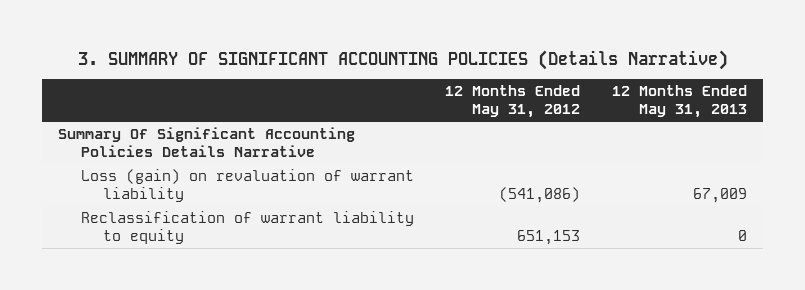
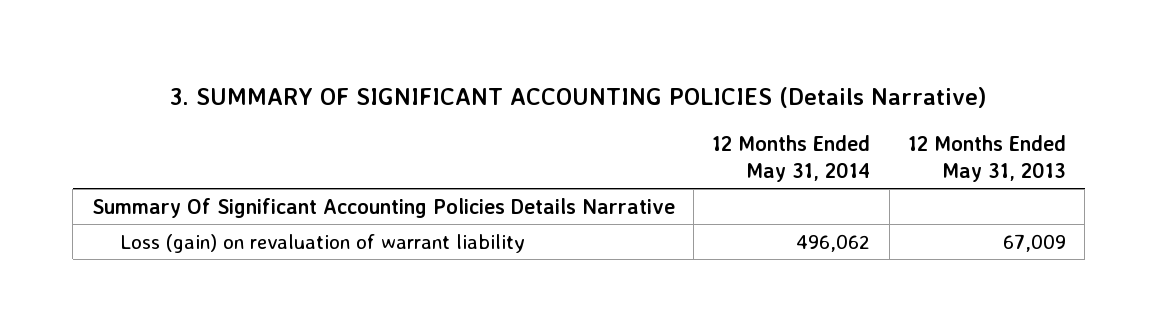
[445,85,581,119] 12 Months Ended May 31, 2012 -> none
none -> [712,135,871,182] 12 Months Ended May 31, 2014
[80,210,414,245] Reclassification of warrant liability to equity -> none

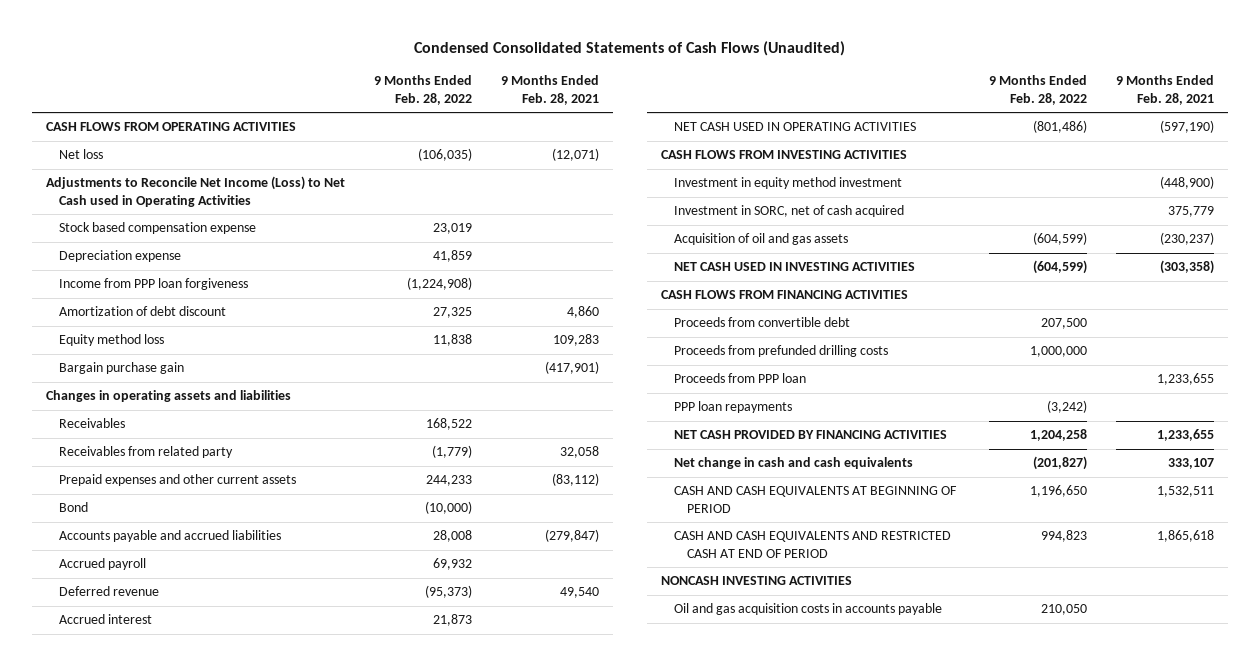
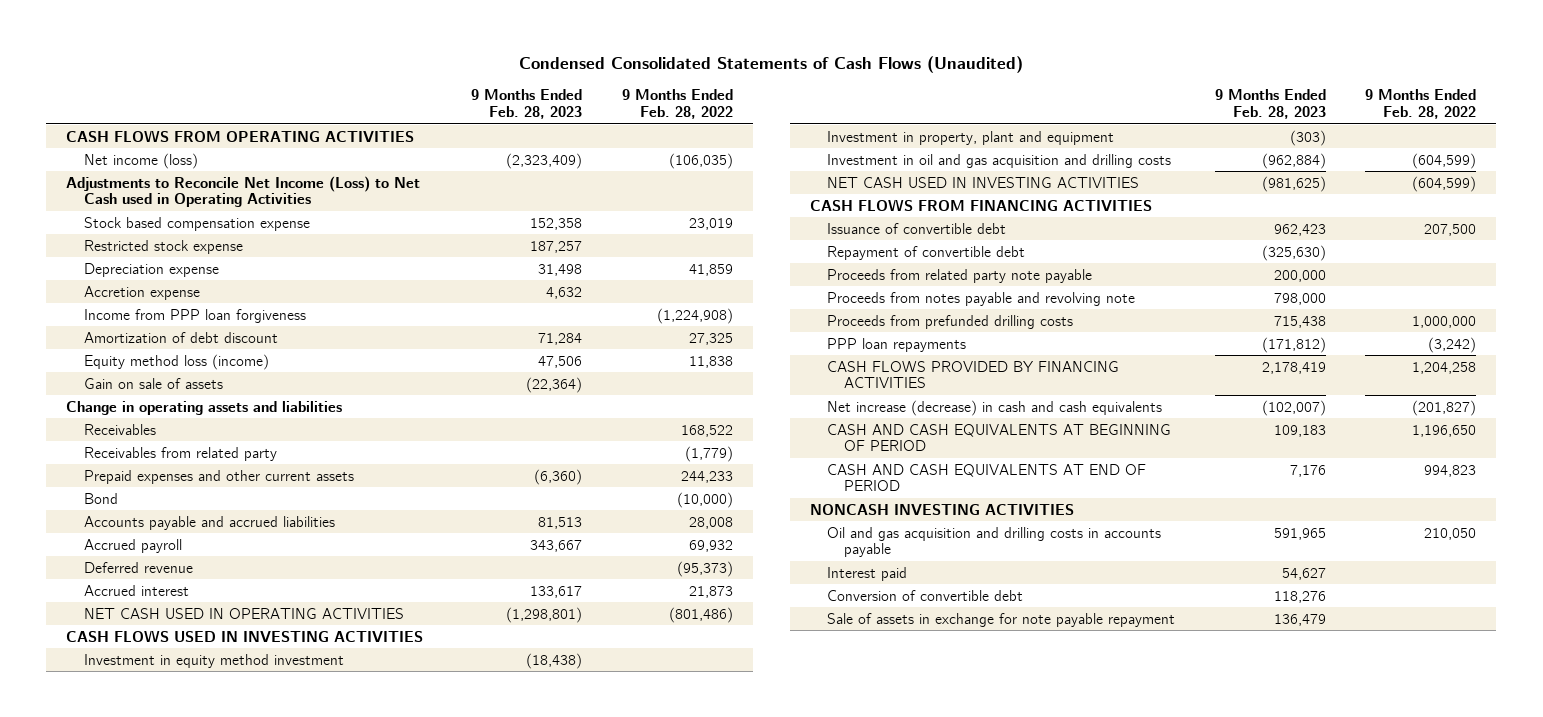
[500,75,599,105] 9 Months Ended Feb. 28, 2021 -> none
none -> [471,89,583,120] 9 Months Ended Feb. 28, 2023
[59,149,104,160] Net loss -> [83,152,198,169] Net income (loss)
none -> [83,239,243,254] Restricted stock expense
none -> [83,285,200,300] Accretion expense
[59,362,185,375] Bargain purchase gain -> none
[59,334,165,347] Equity method loss -> [83,353,269,370] Equity method loss (income)
none -> [83,377,223,389] Gain on sale of assets
[46,390,292,403] Changes in operating assets and liabilities -> [66,400,343,415] Change in operating assets and liabilities
[661,150,908,160] CASH FLOWS FROM INVESTING ACTIVITIES -> [66,629,424,642] CASH FLOWS USED IN INVESTING ACTIVITIES
[674,205,905,218] Investment in SORC, net of cash acquired -> none
none -> [826,130,1114,145] Investment in property, plant and equipment
[674,233,849,246] Acquisition of oil and gas assets -> [826,153,1171,168] Investment in oil and gas acquisition and drilling costs
[674,317,851,328] Proceeds from convertible debt -> [826,222,1006,234] Issuance of convertible debt
none -> [826,245,1025,260] Repayment of convertible debt
none -> [826,268,1092,283] Proceeds from related party note payable
none -> [826,291,1135,306] Proceeds from notes payable and revolving note
[674,373,807,384] Proceeds from PPP loan -> none
[674,430,948,440] NET CASH PROVIDED BY FINANCING ACTIVITIES -> [826,360,1119,389] CASH FLOWS PROVIDED BY FINANCING ACTIVITIES
[674,457,914,470] Net change in cash and cash equivalents -> [826,399,1162,416] Net increase (decrease) in cash and cash equivalents
[674,531,952,558] CASH AND CASH EQUIVALENTS AND RESTRICTED CASH AT END OF PERIOD -> [826,463,1146,492] CASH AND CASH EQUIVALENTS AT END OF PERIOD
[674,603,943,616] Oil and gas acquisition costs in accounts payable -> [826,526,1161,558] Oil and gas acquisition and drilling costs in accounts payable
none -> [826,566,907,581] Interest paid
none -> [826,589,1023,601] Conversion of convertible debt
none -> [826,612,1175,627] Sale of assets in exchange for note payable repayment

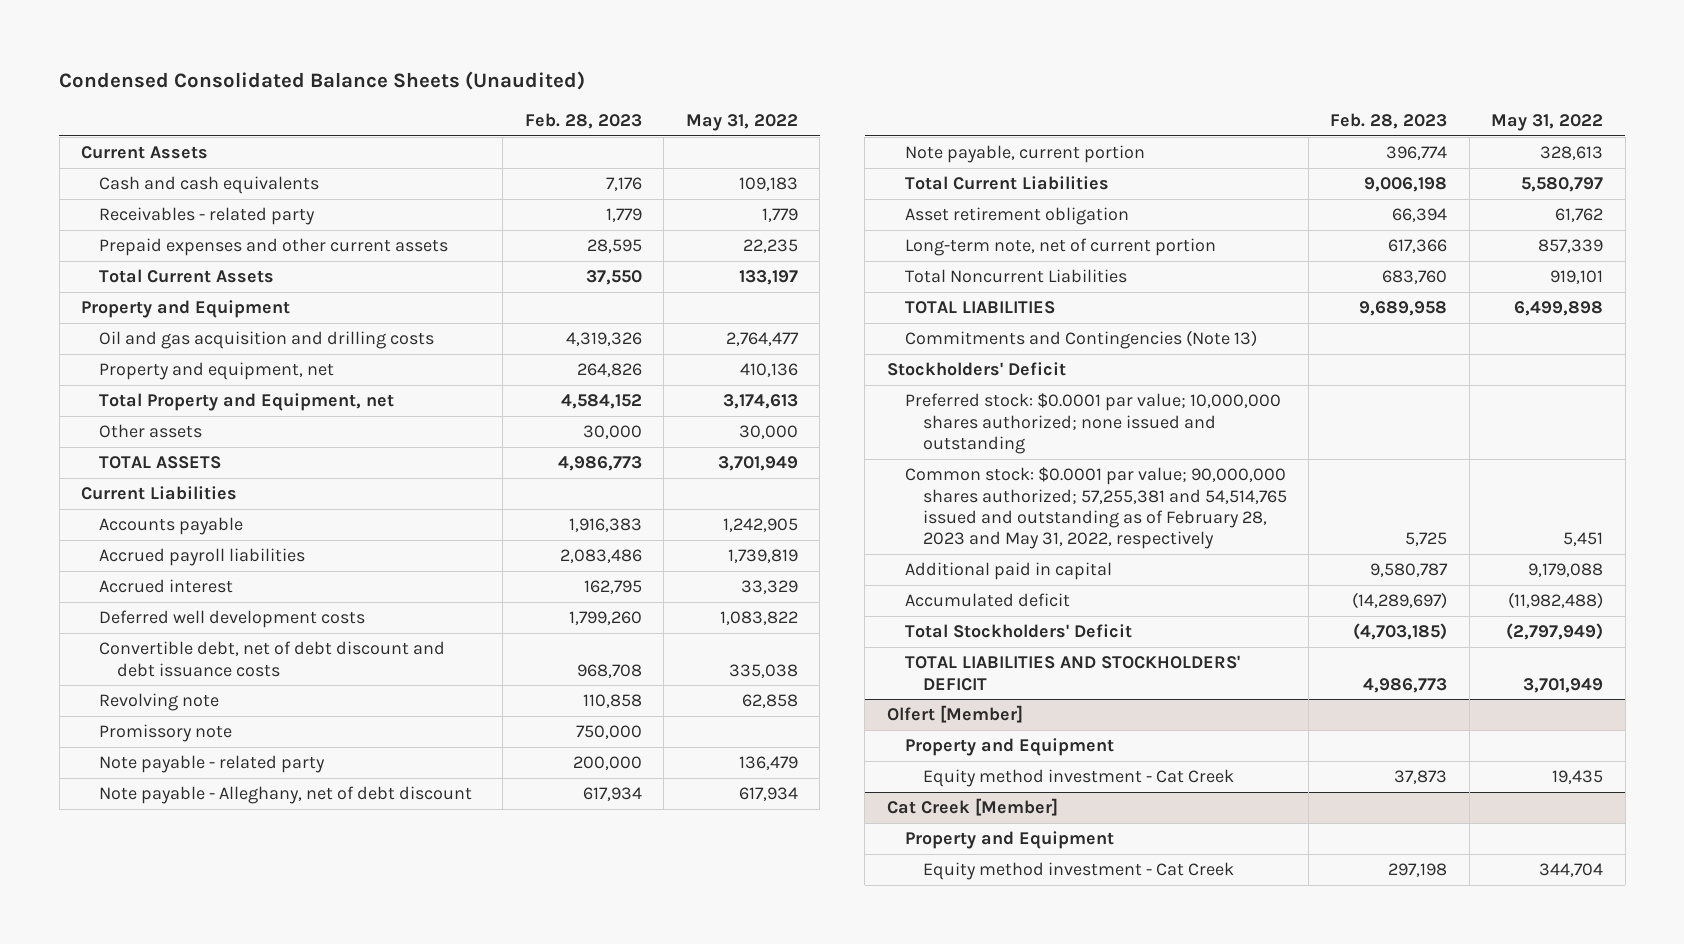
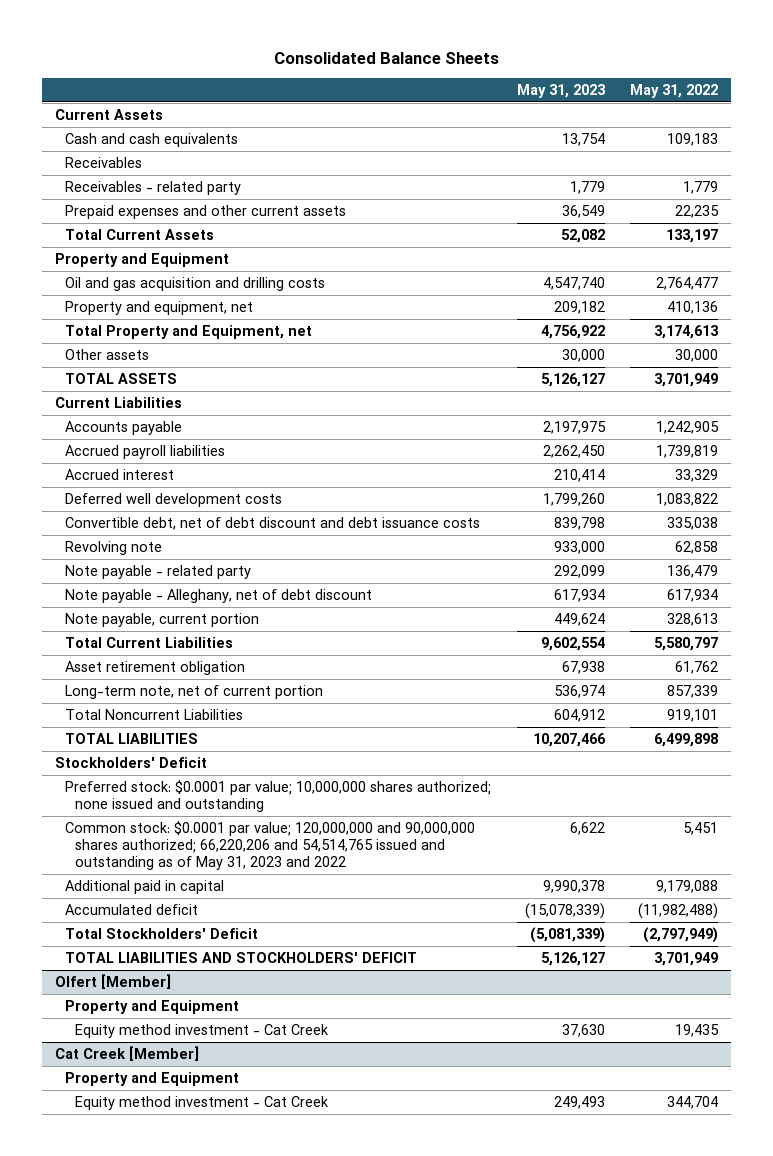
[59,70,586,90] Condensed Consolidated Balance Sheets (Unaudited) -> [273,52,499,65] Consolidated Balance Sheets
[524,113,642,130] Feb. 28, 2023 -> none
none -> [516,84,605,99] May 31, 2023
none -> [65,156,143,168] Receivables
[98,724,232,743] Promissory note -> none
[904,330,1257,350] Commitments and Contingencies (Note 13) -> none
[904,467,1287,550] Common stock: $0.0001 par value; 90,000,000 shares authorized; 57,255,381 and 54,514,765 issued and outstanding as of February 28, 2023 and May 31, 2022, respectively -> [65,820,476,871] Common stock: $0.0001 par value; 120,000,000 and 90,000,000 shares authorized; 66,220,206 and 54,514,765 issued and outstanding as of May 31, 2023 and 2022

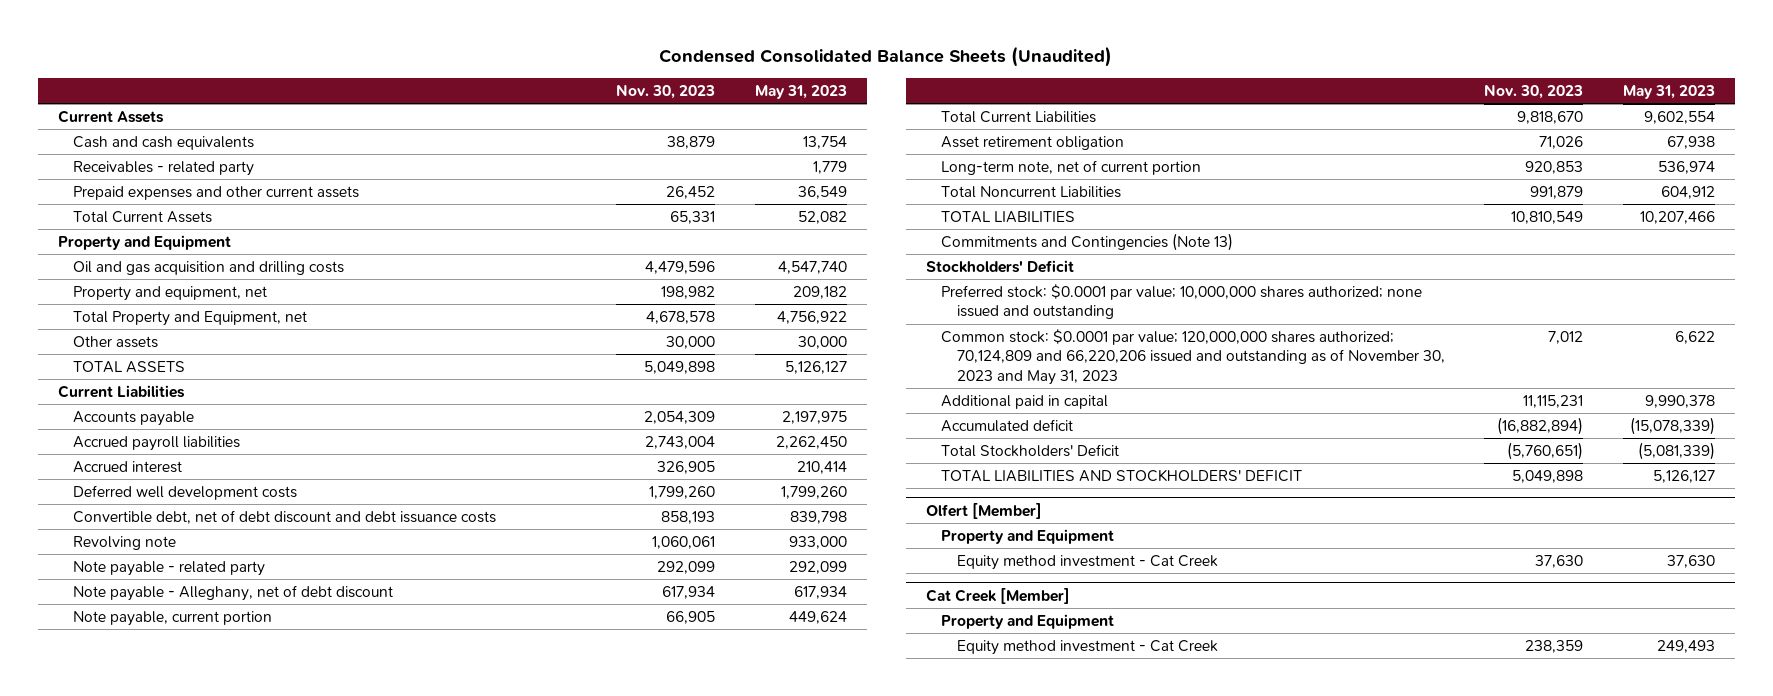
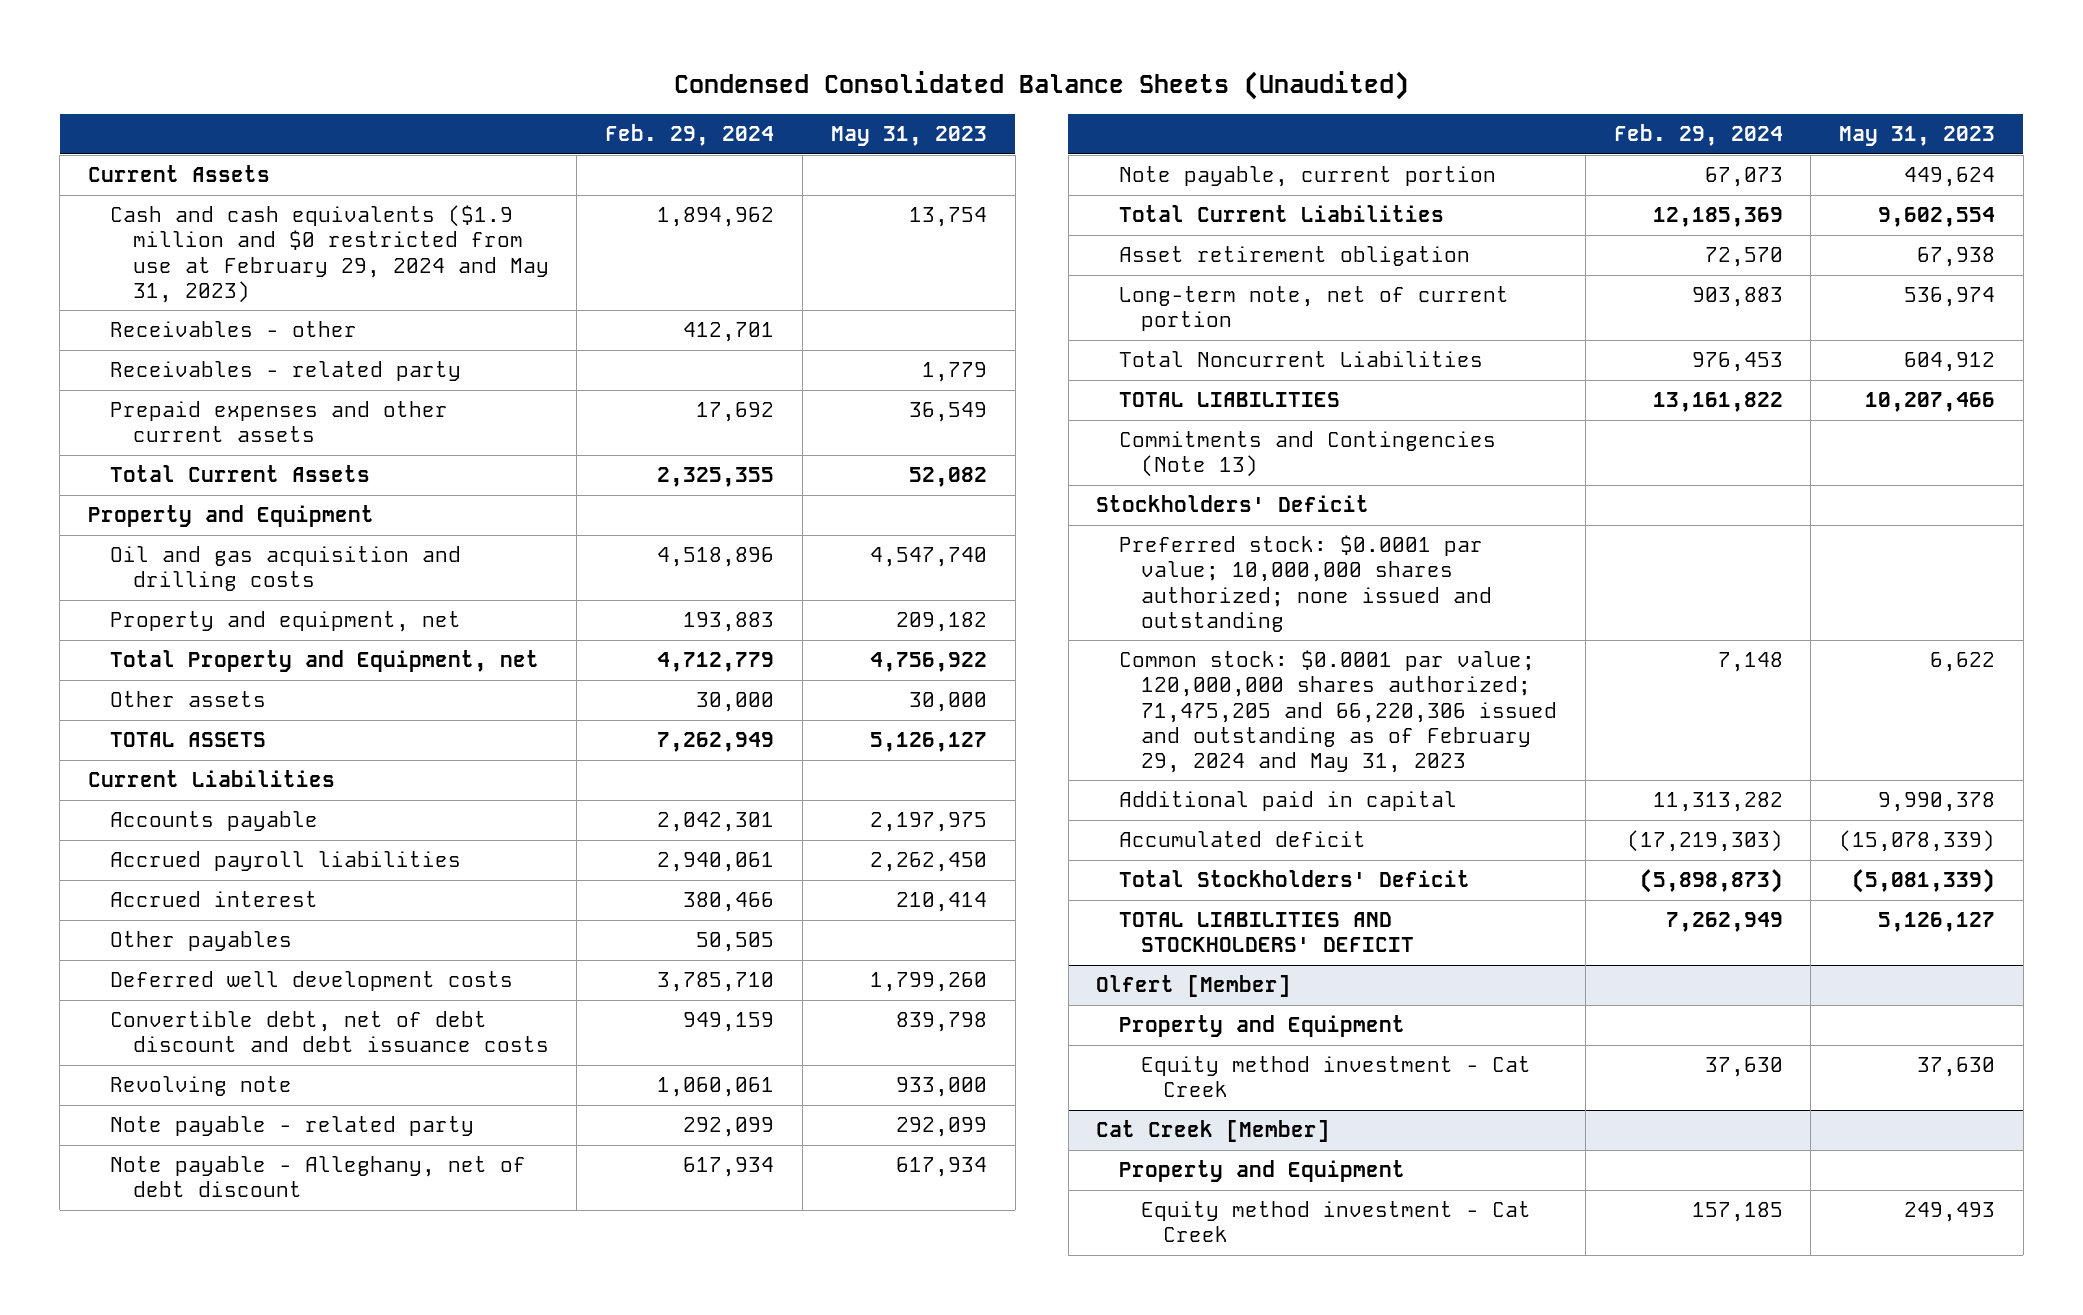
[616,84,716,99] Nov. 30, 2023 -> none
none -> [605,124,775,147] Feb. 29, 2024
[73,135,255,150] Cash and cash equivalents -> [110,205,549,303] Cash and cash equivalents ($1.9 million and $0 restricted from use at February 29, 2024 and May 31, 2023)
none -> [110,321,358,338] Receivables - other
none -> [110,931,293,952] Other payables
[941,328,1445,385] Common stock: $0.0001 par value; 120,000,000 shares authorized; 70,124,809 and 66,220,206 issued and outstanding as of November 30, 2023 and May 31, 2023 -> [1118,650,1557,774] Common stock: $0.0001 par value; 120,000,000 shares authorized; 71,475,205 and 66,220,306 issued and outstanding as of February 29, 2024 and May 31, 2023

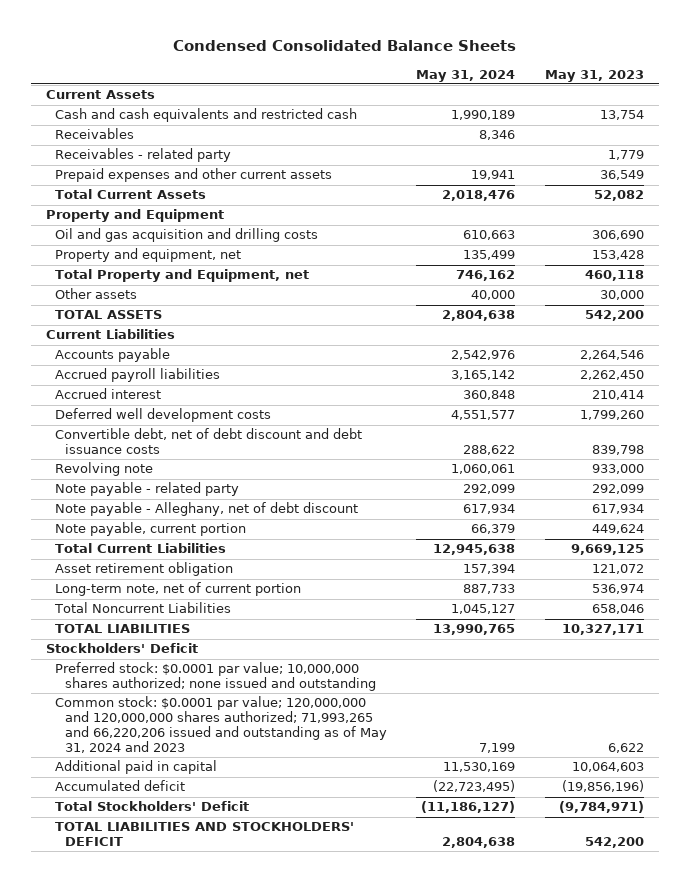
[673,70,1409,100] Condensed Consolidated Balance Sheets (Unaudited) -> [172,40,516,52] Condensed Consolidated Balance Sheets
[605,124,775,147] Feb. 29, 2024 -> none
none -> [416,69,516,82] May 31, 2024
[110,205,549,303] Cash and cash equivalents ($1.9 million and $0 restricted from use at February 29, 2024 and May 31, 2023) -> [55,108,358,123] Cash and cash equivalents and restricted cash
[110,321,358,338] Receivables - other -> [55,128,135,140] Receivables
[869,547,987,568] 4,547,740 -> [591,230,644,241] 306,690
[895,612,987,633] 209,182 -> [591,250,644,261] 153,428
[869,652,987,673] 4,756,922 -> [584,270,644,282] 460,118
[869,732,987,753] 5,126,127 -> [584,310,644,322] 542,200
[869,812,987,833] 2,197,975 -> [579,350,644,361] 2,264,546
[110,931,293,952] Other payables -> none
[1878,207,1996,228] 9,602,554 -> [570,544,644,556] 9,669,125
[1917,247,1996,268] 67,938 -> [591,564,644,575] 121,072
[1118,431,1496,478] Commitments and Contingencies (Note 13) -> none
[1904,352,1996,373] 604,912 -> [591,604,644,615] 658,046
[1865,392,1996,413] 10,207,466 -> [561,624,644,636] 10,327,171
[1096,975,1292,998] Olfert [Member] -> none
[1118,1015,1405,1038] Property and Equipment -> none
[1140,1056,1531,1098] Equity method investment - Cat Creek -> none
[1096,1120,1331,1143] Cat Creek [Member] -> none
[1118,1160,1405,1183] Property and Equipment -> none
[1140,1201,1531,1243] Equity method investment - Cat Creek -> none
[1118,650,1557,774] Common stock: $0.0001 par value; 120,000,000 shares authorized; 71,475,205 and 66,220,306 issued and outstanding as of February 29, 2024 and May 31, 2023 -> [55,696,387,754] Common stock: $0.0001 par value; 120,000,000 and 120,000,000 shares authorized; 71,993,265 and 66,220,206 issued and outstanding as of May 31, 2024 and 2023
[1878,792,1996,813] 9,990,378 -> [571,762,644,773] 10,064,603
[1839,830,1996,853] (15,078,339) -> [561,780,644,793] (19,856,196)
[1852,869,1996,894] (5,081,339) -> [558,801,644,814] (9,784,971)
[1878,912,1996,933] 5,126,127 -> [584,837,644,849] 542,200

